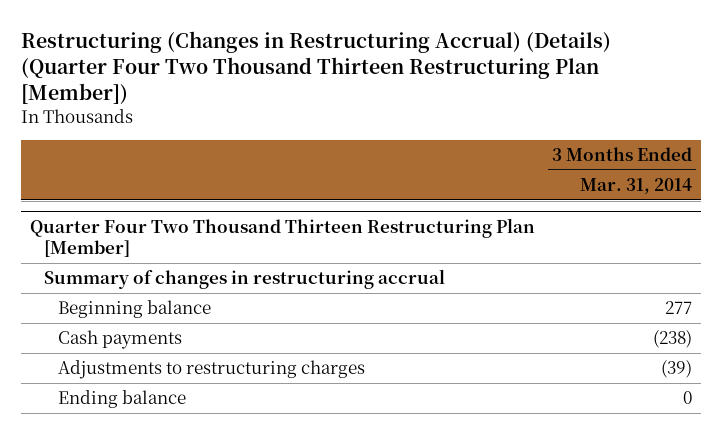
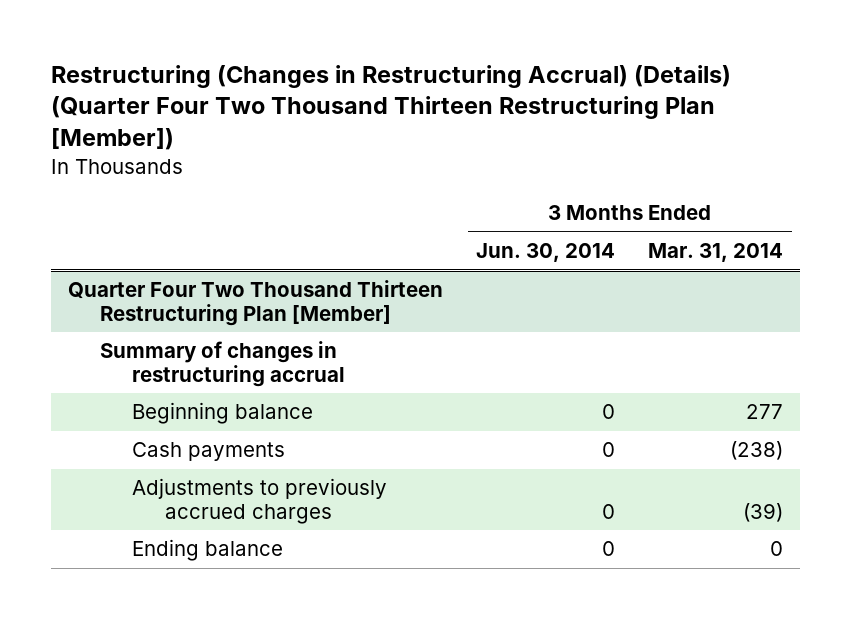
none -> [476,243,616,263] Jun. 30, 2014
[58,360,366,380] Adjustments to restructuring charges -> [132,478,388,524] Adjustments to previously accrued charges

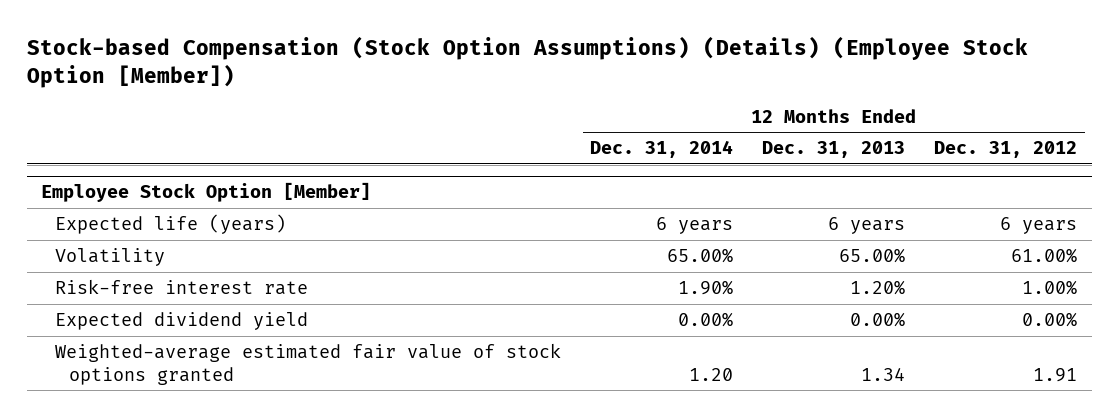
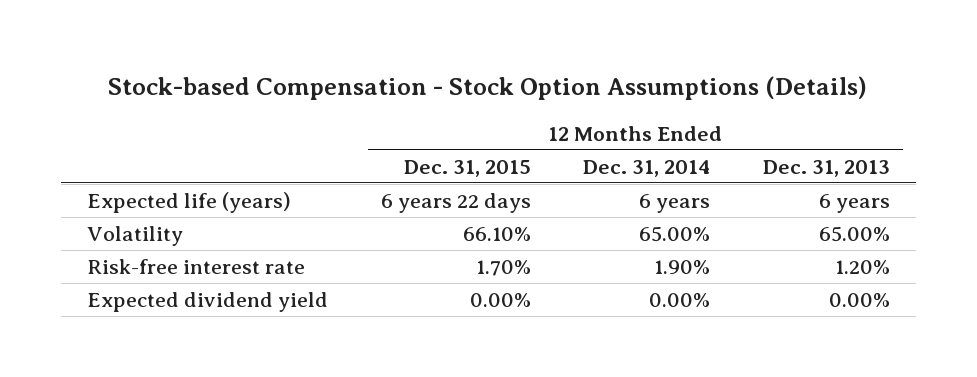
[26,35,1028,88] Stock-based Compensation (Stock Option Assumptions) (Details) (Employee Stock Option [Member]) -> [108,75,868,100] Stock-based Compensation - Stock Option Assumptions (Details)
[934,141,1078,159] Dec. 31, 2012 -> none
none -> [403,159,531,177] Dec. 31, 2015
[41,182,372,203] Employee Stock Option [Member] -> none
[55,343,562,385] Weighted-average estimated fair value of stock options granted -> none

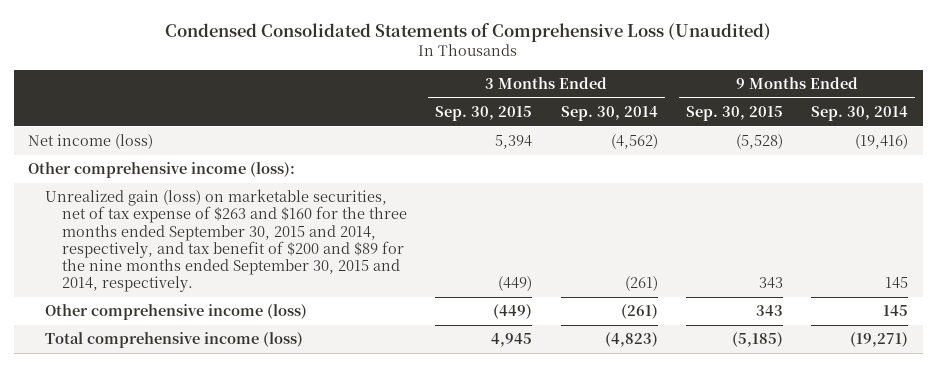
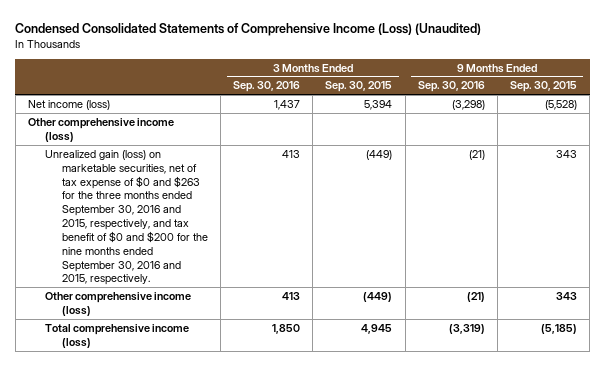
[165,22,772,42] Condensed Consolidated Statements of Comprehensive Loss (Unaudited) -> [15,22,482,36] Condensed Consolidated Statements of Comprehensive Income (Loss) (Unaudited)
[560,105,658,121] Sep. 30, 2014 -> none
[811,105,909,121] Sep. 30, 2014 -> none
none -> [233,81,301,93] Sep. 30, 2016
none -> [417,81,485,93] Sep. 30, 2016
[28,162,296,179] Other comprehensive income (loss): -> [28,117,175,142] Other comprehensive income (loss)
[45,189,407,293] Unrealized gain (loss) on marketable securities, net of tax expense of $263 and $160 for the three months ended September 30, 2015 and 2014, respectively, and tax benefit of $200 and $89 for the nine months ended September 30, 2015 and 2014, respectively. -> [44,149,208,286] Unrealized gain (loss) on marketable securities, net of tax expense of $0 and $263 for the three months ended September 30, 2016 and 2015, respectively, and tax benefit of $0 and $200 for the nine months ended September 30, 2016 and 2015, respectively.

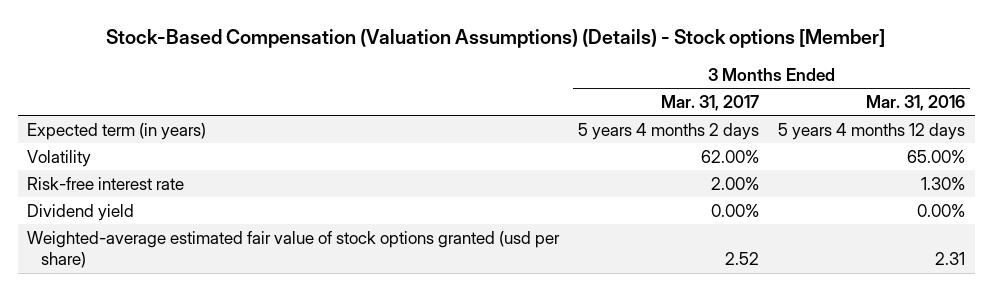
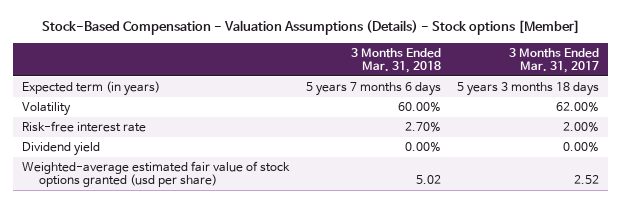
[106,29,886,49] Stock-Based Compensation (Valuation Assumptions) (Details) - Stock options [Member] -> [41,20,580,36] Stock-Based Compensation - Valuation Assumptions (Details) - Stock options [Member]
[866,94,966,111] Mar. 31, 2016 -> none
none -> [350,47,441,73] 3 Months Ended Mar. 31, 2018
[578,122,760,140] 5 years 4 months 2 days -> [457,81,600,96] 5 years 3 months 18 days

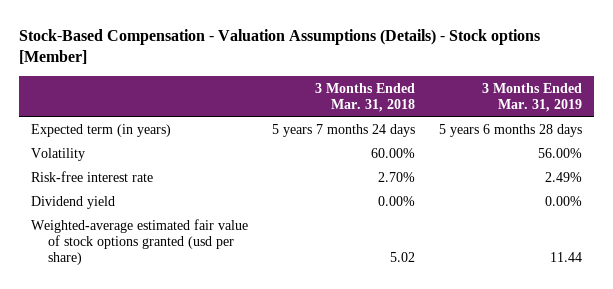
[509,47,600,73] 3 Months Ended Mar. 31, 2017 -> none
none -> [481,82,582,112] 3 Months Ended Mar. 31, 2019
[305,81,441,96] 5 years 7 months 6 days -> [272,123,416,137] 5 years 7 months 24 days

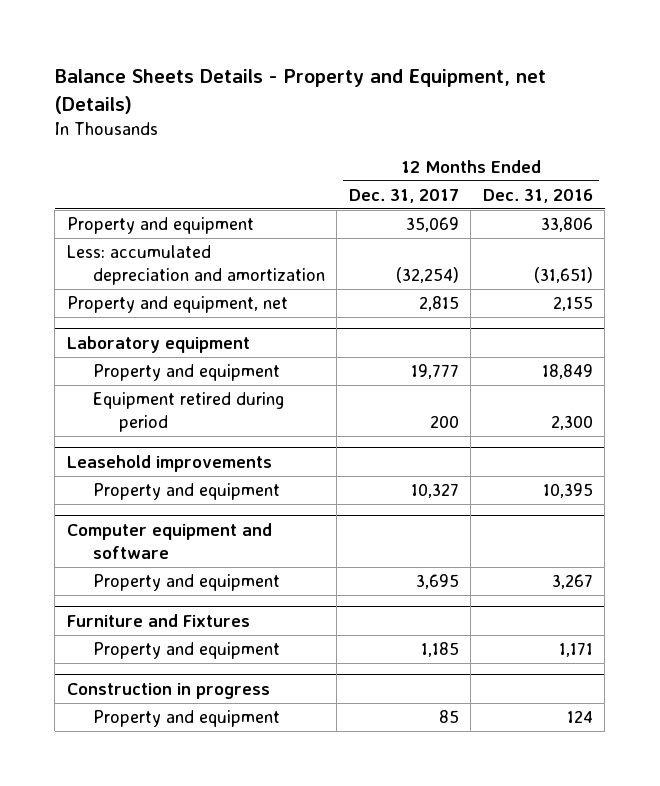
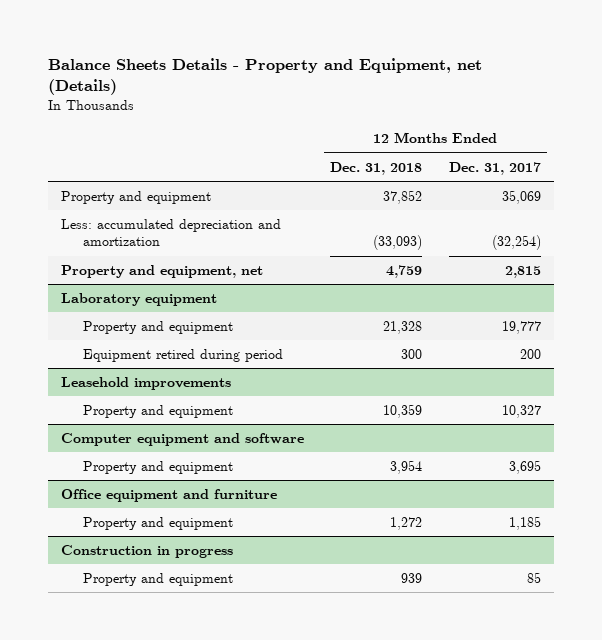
[482,189,593,204] Dec. 31, 2016 -> none
none -> [330,161,423,175] Dec. 31, 2018
[66,613,250,627] Furniture and Fixtures -> [60,489,277,503] Office equipment and furniture

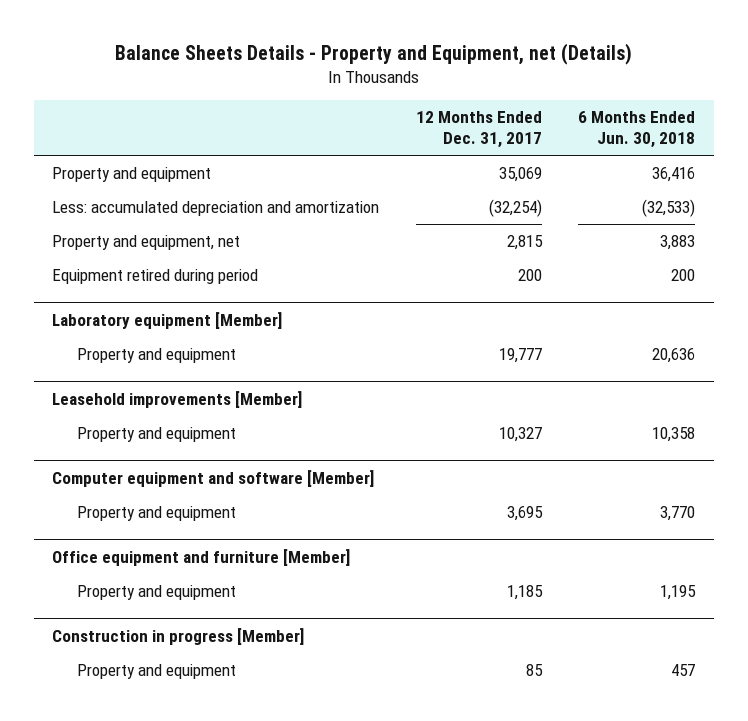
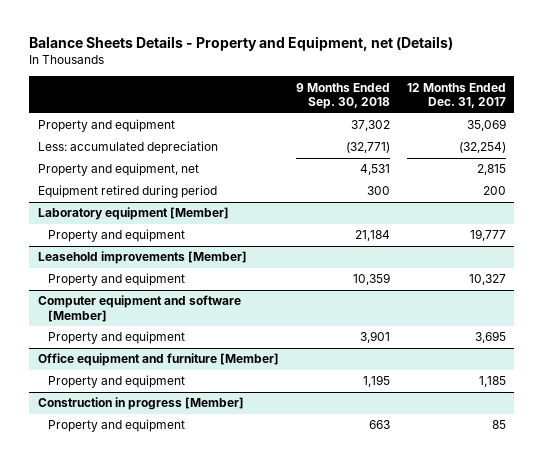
[578,110,696,148] 6 Months Ended Jun. 30, 2018 -> none
none -> [295,82,390,110] 9 Months Ended Sep. 30, 2018
[52,201,380,217] Less: accumulated depreciation and amortization -> [37,141,218,155] Less: accumulated depreciation

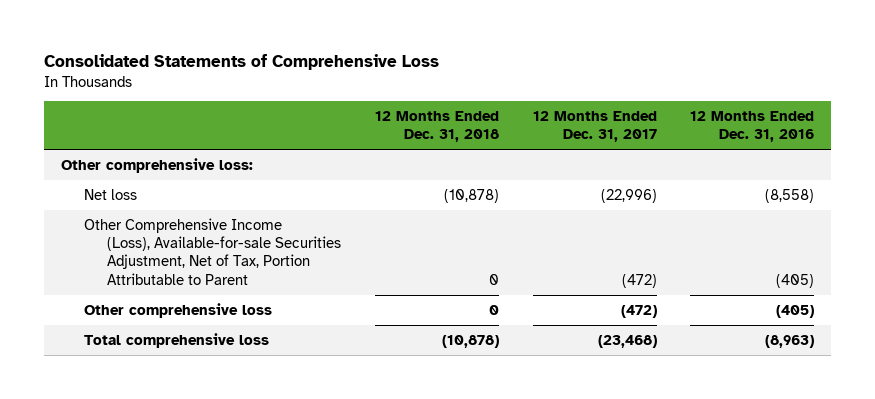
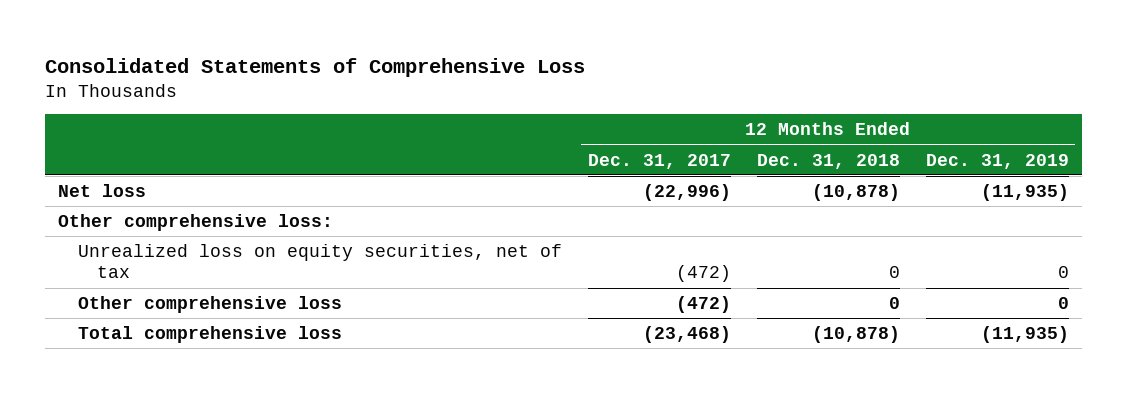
[690,111,815,143] 12 Months Ended Dec. 31, 2016 -> none
none -> [925,153,1069,169] Dec. 31, 2019
[60,157,253,173] Other comprehensive loss: -> [58,213,334,231] Other comprehensive loss:
[83,217,342,285] Other Comprehensive Income (Loss), Available-for-sale Securities Adjustment, Net of Tax, Portion Attributable to Parent -> [77,243,562,279] Unrealized loss on equity securities, net of tax

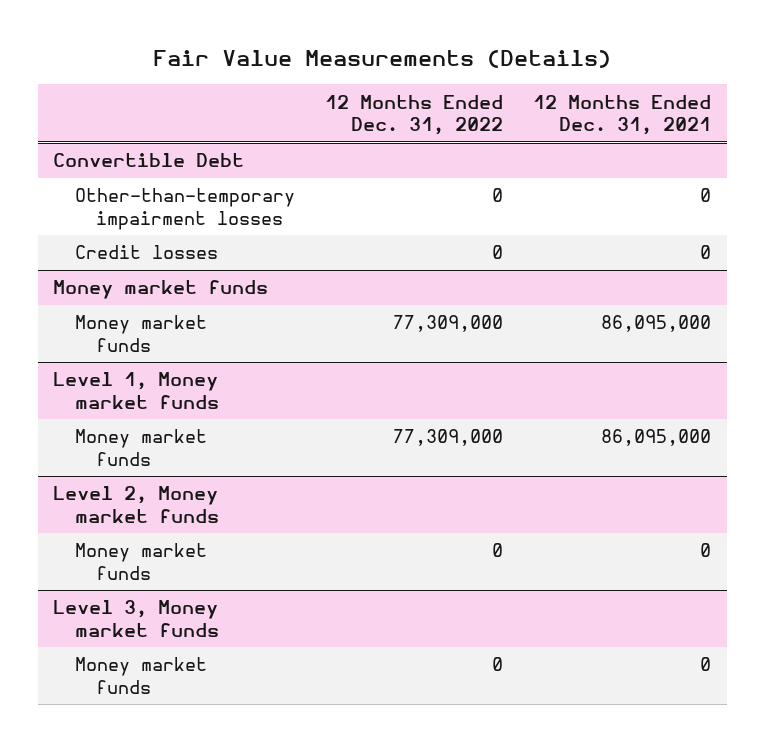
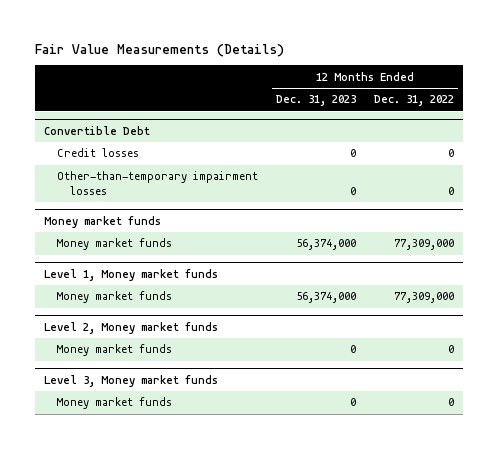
[533,94,712,136] 12 Months Ended Dec. 31, 2021 -> none
none -> [275,95,356,107] Dec. 31, 2023
[74,188,295,230] Other-than-temporary impairment losses -> [57,171,259,196] Other-than-temporary impairment losses

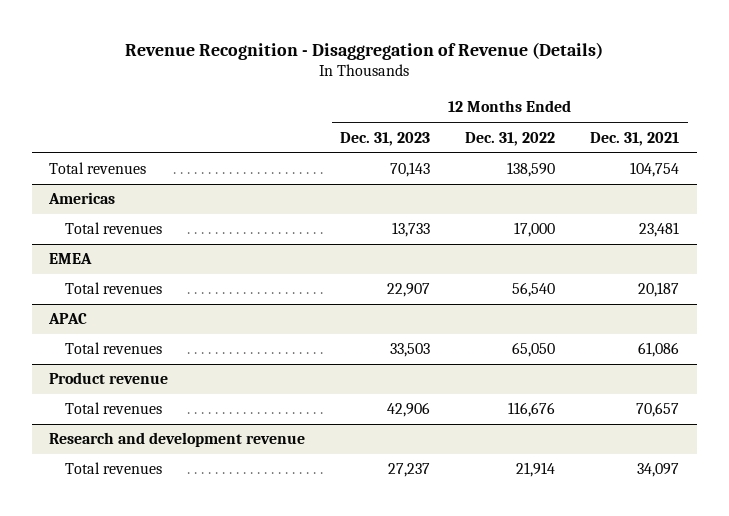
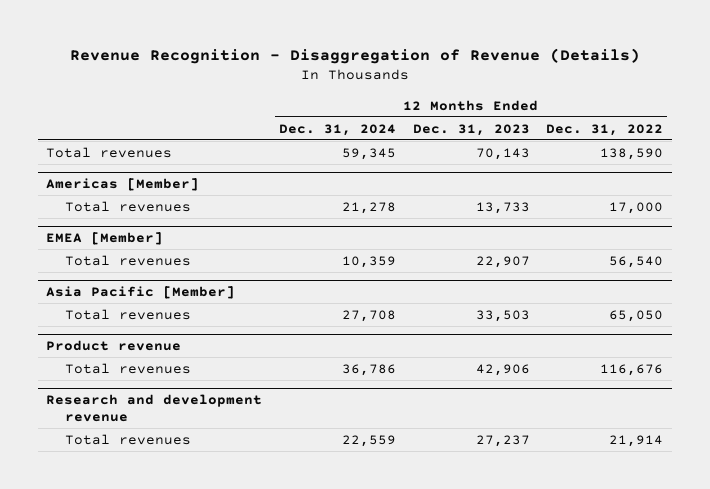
[590,131,680,146] Dec. 31, 2021 -> none
none -> [278,123,396,136] Dec. 31, 2024
[48,192,116,205] Americas -> [46,178,200,192] Americas [Member]
[49,253,93,265] EMEA -> [46,232,164,246] EMEA [Member]
[48,313,88,325] APAC -> [46,286,236,300] Asia Pacific [Member]

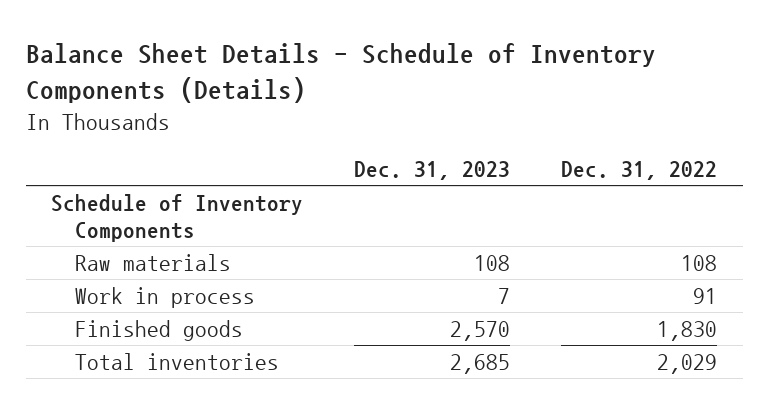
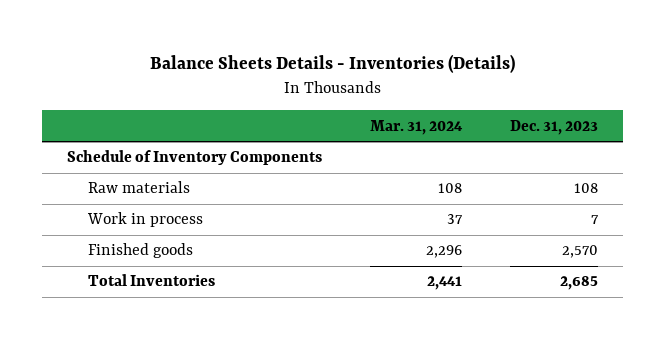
[25,42,656,103] Balance Sheet Details - Schedule of Inventory Components (Details) -> [149,54,515,74] Balance Sheets Details - Inventories (Details)
[561,160,718,180] Dec. 31, 2022 -> none
none -> [370,119,464,135] Mar. 31, 2024
[75,353,280,371] Total inventories -> [88,274,216,287] Total Inventories

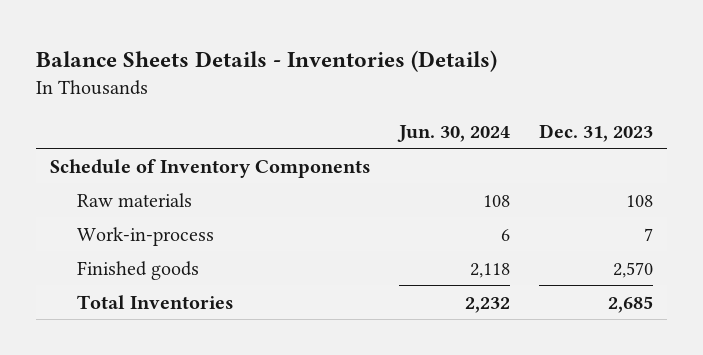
[370,119,464,135] Mar. 31, 2024 -> none
none -> [397,124,511,142] Jun. 30, 2024
[87,212,204,228] Work in process -> [77,226,215,246] Work-in-process

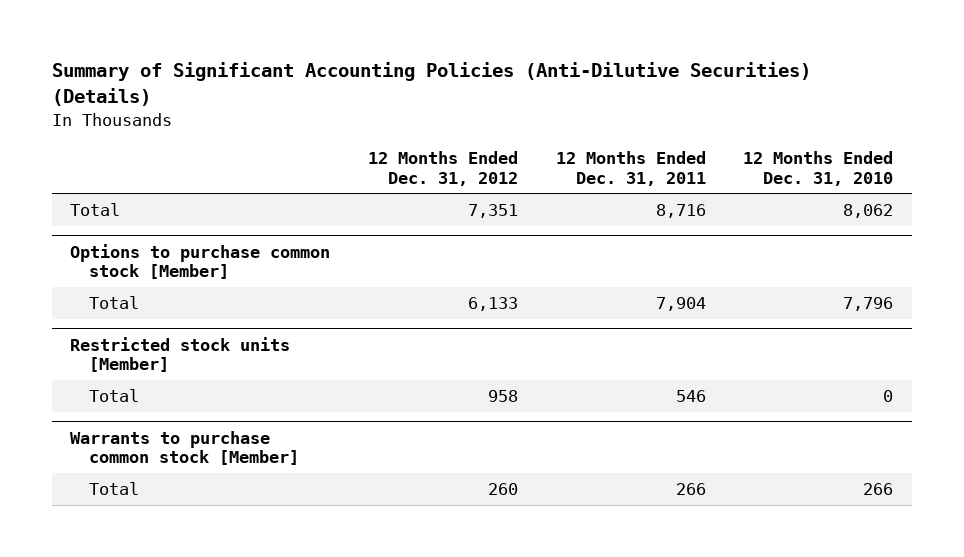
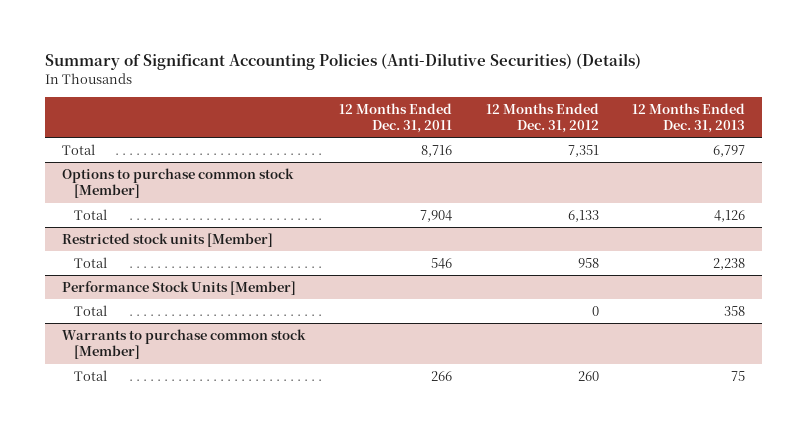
[743,151,894,186] 12 Months Ended Dec. 31, 2010 -> none
none -> [632,102,746,134] 12 Months Ended Dec. 31, 2013
none -> [62,280,297,295] Performance Stock Units [Member]
none -> [73,304,107,316] Total

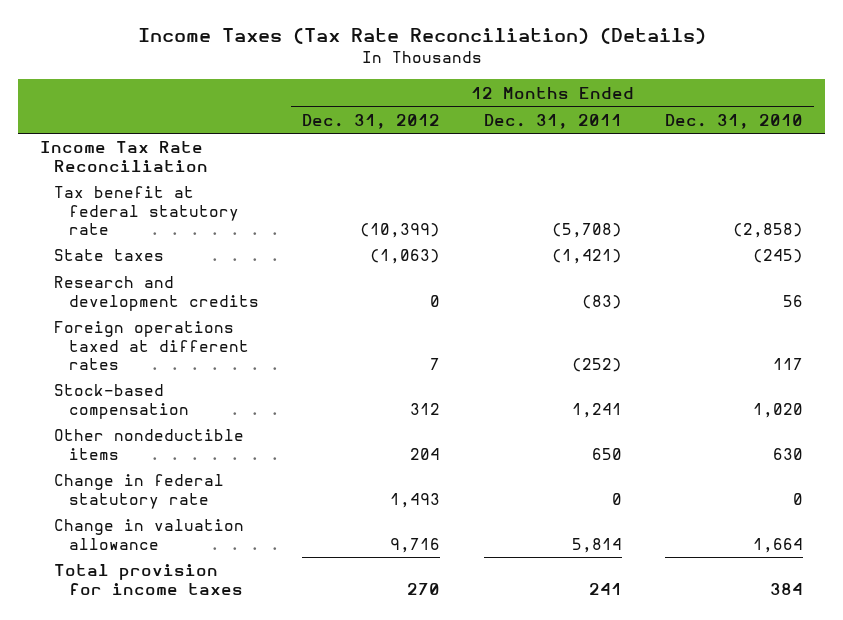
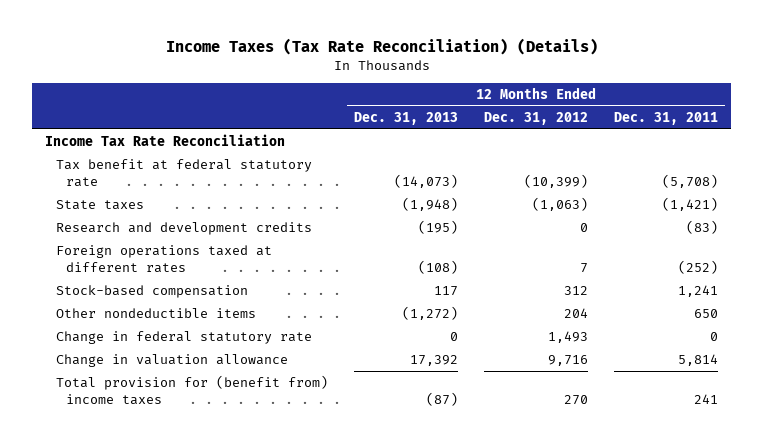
[665,113,804,129] Dec. 31, 2010 -> none
none -> [353,111,458,125] Dec. 31, 2013
[54,564,243,595] Total provision for income taxes -> [55,374,328,405] Total provision for (benefit from) income taxes

